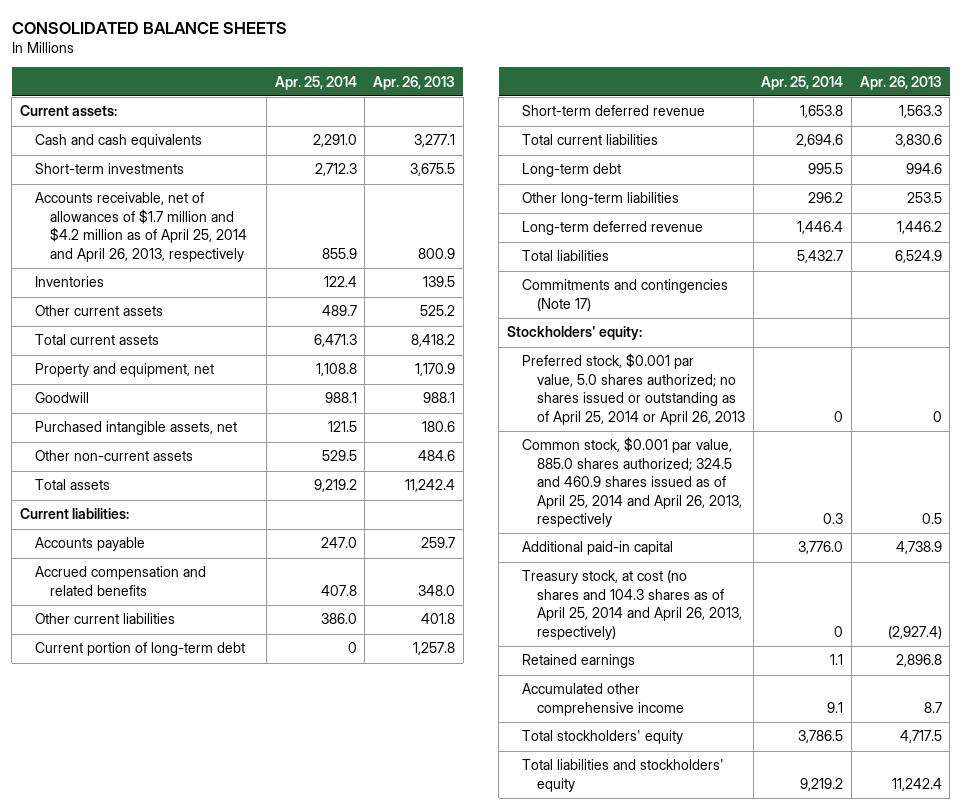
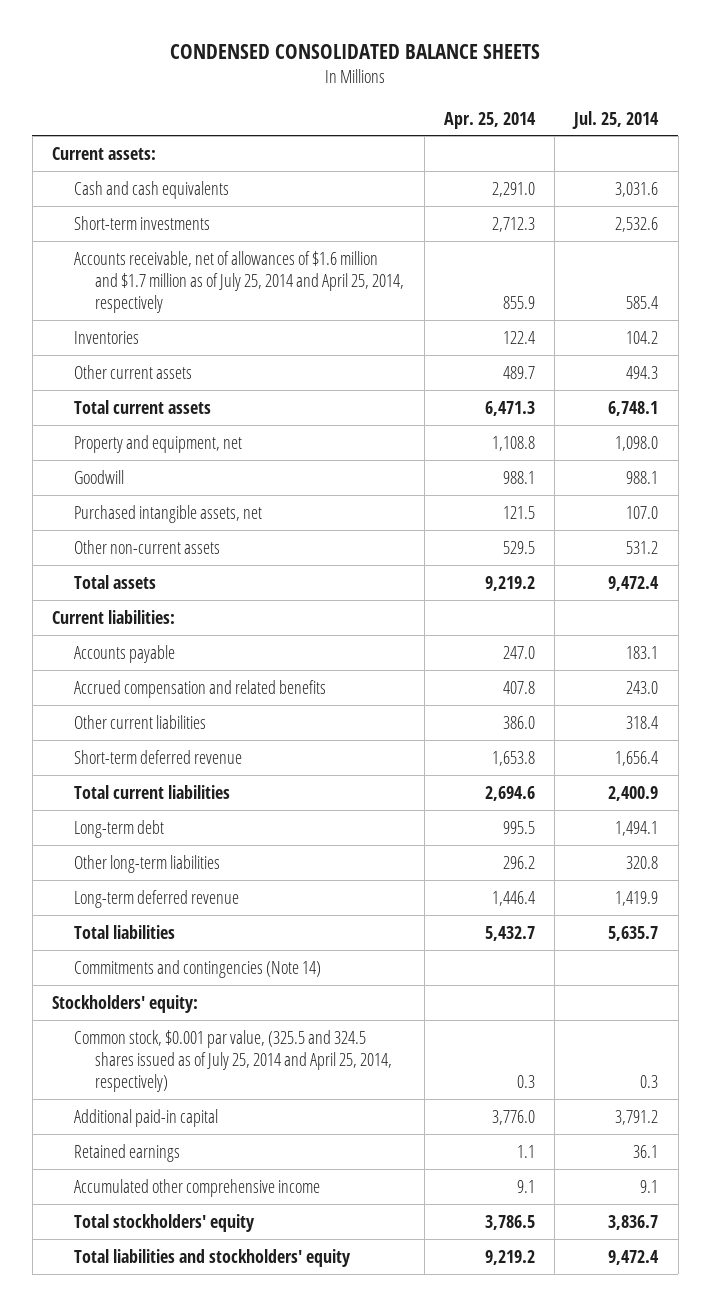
[11,21,287,34] CONSOLIDATED BALANCE SHEETS -> [170,44,541,60] CONDENSED CONSOLIDATED BALANCE SHEETS
[372,75,455,90] Apr. 26, 2013 -> none
none -> [572,110,660,129] Jul. 25, 2014
[35,192,248,262] Accounts receivable, net of allowances of $1.7 million and $4.2 million as of April 25, 2014 and April 26, 2013, respectively -> [73,250,405,314] Accounts receivable, net of allowances of $1.6 million and $1.7 million as of July 25, 2014 and April 25, 2014, respectively
[35,642,246,657] Current portion of long-term debt -> none
[522,279,729,311] Commitments and contingencies (Note 17) -> [73,959,321,978] Commitments and contingencies (Note 14)
[522,353,746,425] Preferred stock, $0.001 par value, 5.0 shares authorized; no shares issued or outstanding as of April 25, 2014 or April 26, 2013 -> none
[522,437,743,527] Common stock, $0.001 par value, 885.0 shares authorized; 324.5 and 460.9 shares issued as of April 25, 2014 and April 26, 2013, respectively -> [73,1029,393,1093] Common stock, $0.001 par value, (325.5 and 324.5 shares issued as of July 25, 2014 and April 25, 2014, respectively)
[522,570,743,640] Treasury stock, at cost (no shares and 104.3 shares as of April 25, 2014 and April 26, 2013, respectively) -> none

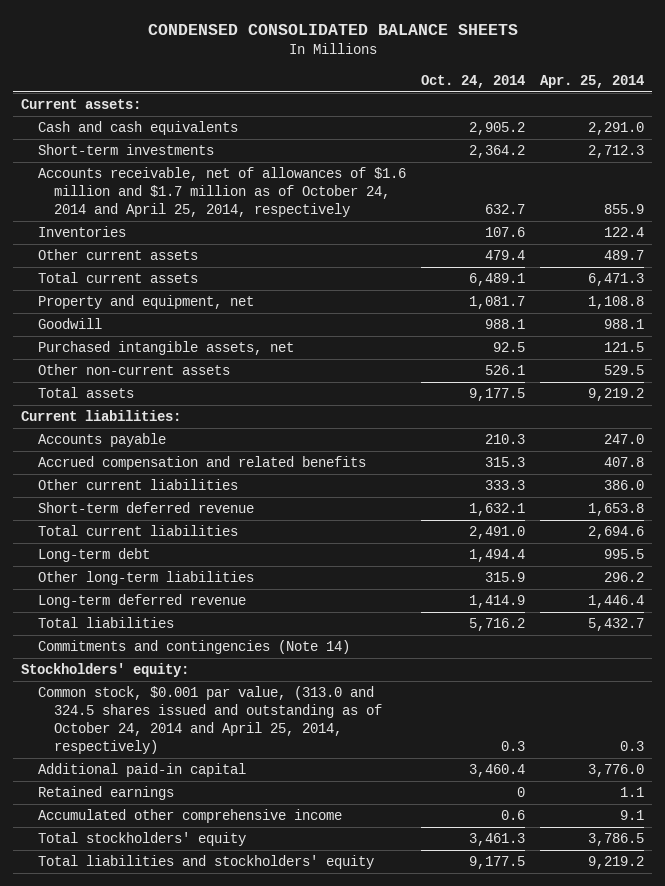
[572,110,660,129] Jul. 25, 2014 -> none
none -> [420,74,525,88] Oct. 24, 2014
[73,250,405,314] Accounts receivable, net of allowances of $1.6 million and $1.7 million as of July 25, 2014 and April 25, 2014, respectively -> [37,167,406,218] Accounts receivable, net of allowances of $1.6 million and $1.7 million as of October 24, 2014 and April 25, 2014, respectively
[73,1029,393,1093] Common stock, $0.001 par value, (325.5 and 324.5 shares issued as of July 25, 2014 and April 25, 2014, respectively) -> [37,686,383,755] Common stock, $0.001 par value, (313.0 and 324.5 shares issued and outstanding as of October 24, 2014 and April 25, 2014, respectively)

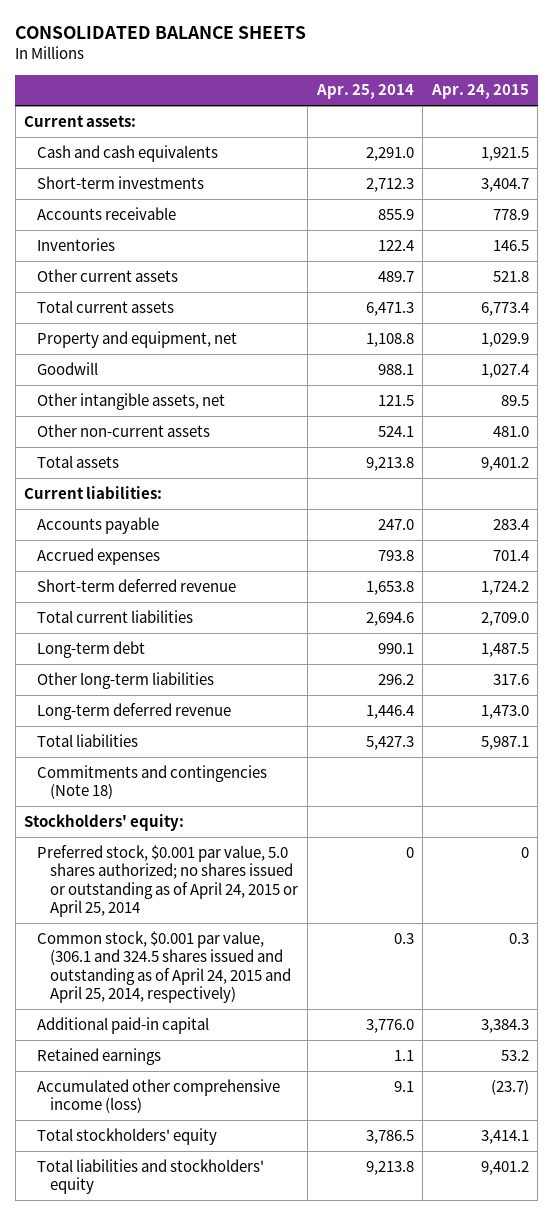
[147,24,518,36] CONDENSED CONSOLIDATED BALANCE SHEETS -> [15,25,307,39] CONSOLIDATED BALANCE SHEETS
[420,74,525,88] Oct. 24, 2014 -> none
none -> [430,84,529,100] Apr. 24, 2015
[37,167,406,218] Accounts receivable, net of allowances of $1.6 million and $1.7 million as of October 24, 2014 and April 25, 2014, respectively -> [37,206,177,220] Accounts receivable
[37,341,294,356] Purchased intangible assets, net -> [37,392,226,410] Other intangible assets, net
[604,365,645,376] 529.5 -> [377,425,414,437] 524.1
[588,388,645,402] 9,219.2 -> [365,456,414,471] 9,213.8
[37,456,366,471] Accrued compensation and related benefits -> none
[37,479,238,491] Other current liabilities -> none
none -> [37,547,161,565] Accrued expenses
[604,549,645,560] 995.5 -> [377,642,414,654] 990.1
[588,618,645,632] 5,432.7 -> [365,735,414,750] 5,427.3
[37,640,350,655] Commitments and contingencies (Note 14) -> [37,764,268,800] Commitments and contingencies (Note 18)
none -> [37,844,299,918] Preferred stock, $0.001 par value, 5.0 shares authorized; no shares issued or outstanding as of April 24, 2015 or April 25, 2014
[37,686,383,755] Common stock, $0.001 par value, (313.0 and 324.5 shares issued and outstanding as of October 24, 2014 and April 25, 2014, respectively) -> [37,930,292,1004] Common stock, $0.001 par value, (306.1 and 324.5 shares issued and outstanding as of April 24, 2015 and April 25, 2014, respectively)
[37,809,342,824] Accumulated other comprehensive income -> [37,1078,281,1114] Accumulated other comprehensive income (loss)
[588,856,645,870] 9,219.2 -> [365,1160,414,1175] 9,213.8

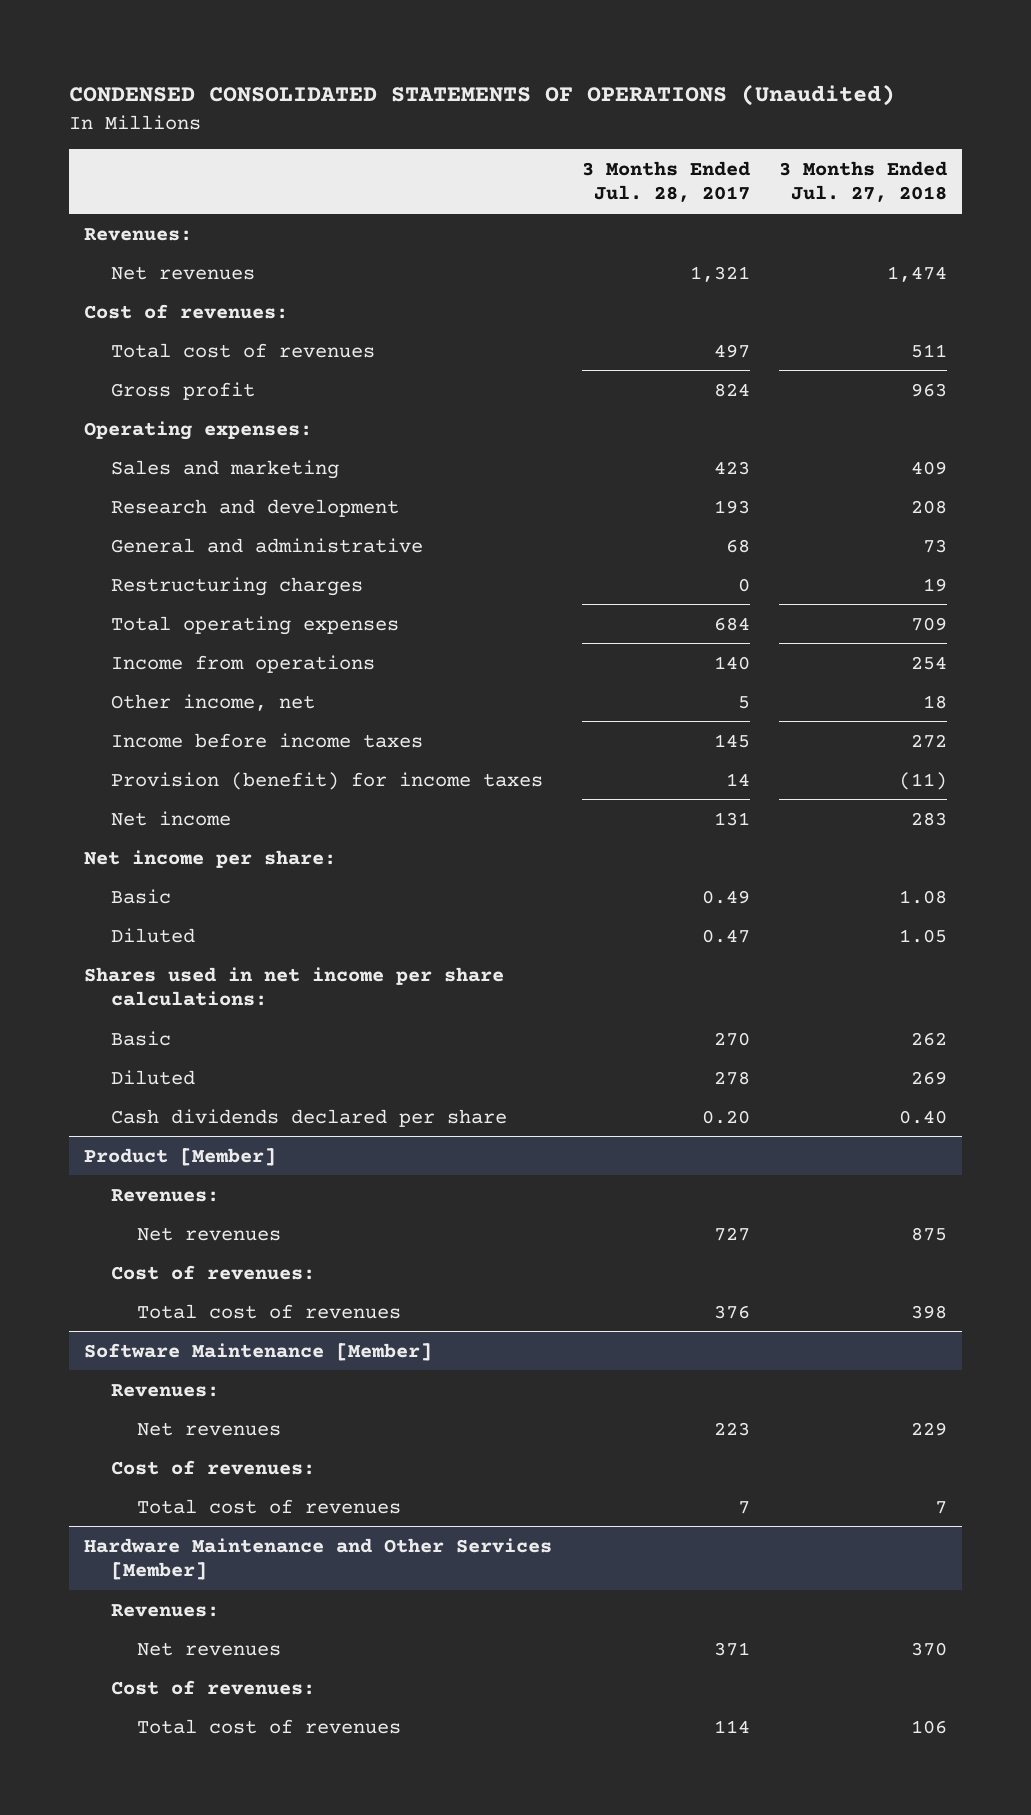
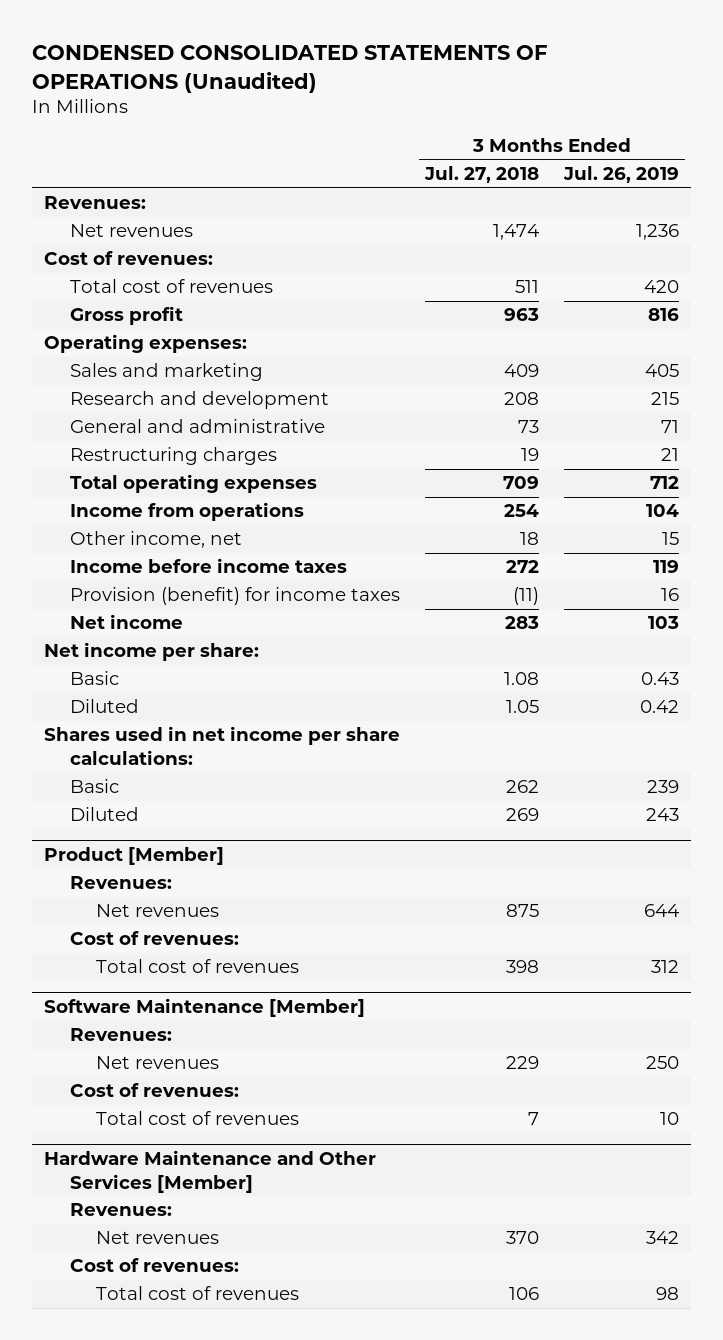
[581,160,750,203] 3 Months Ended Jul. 28, 2017 -> none
none -> [562,166,679,184] Jul. 26, 2019
[110,1108,507,1127] Cash dividends declared per share -> none

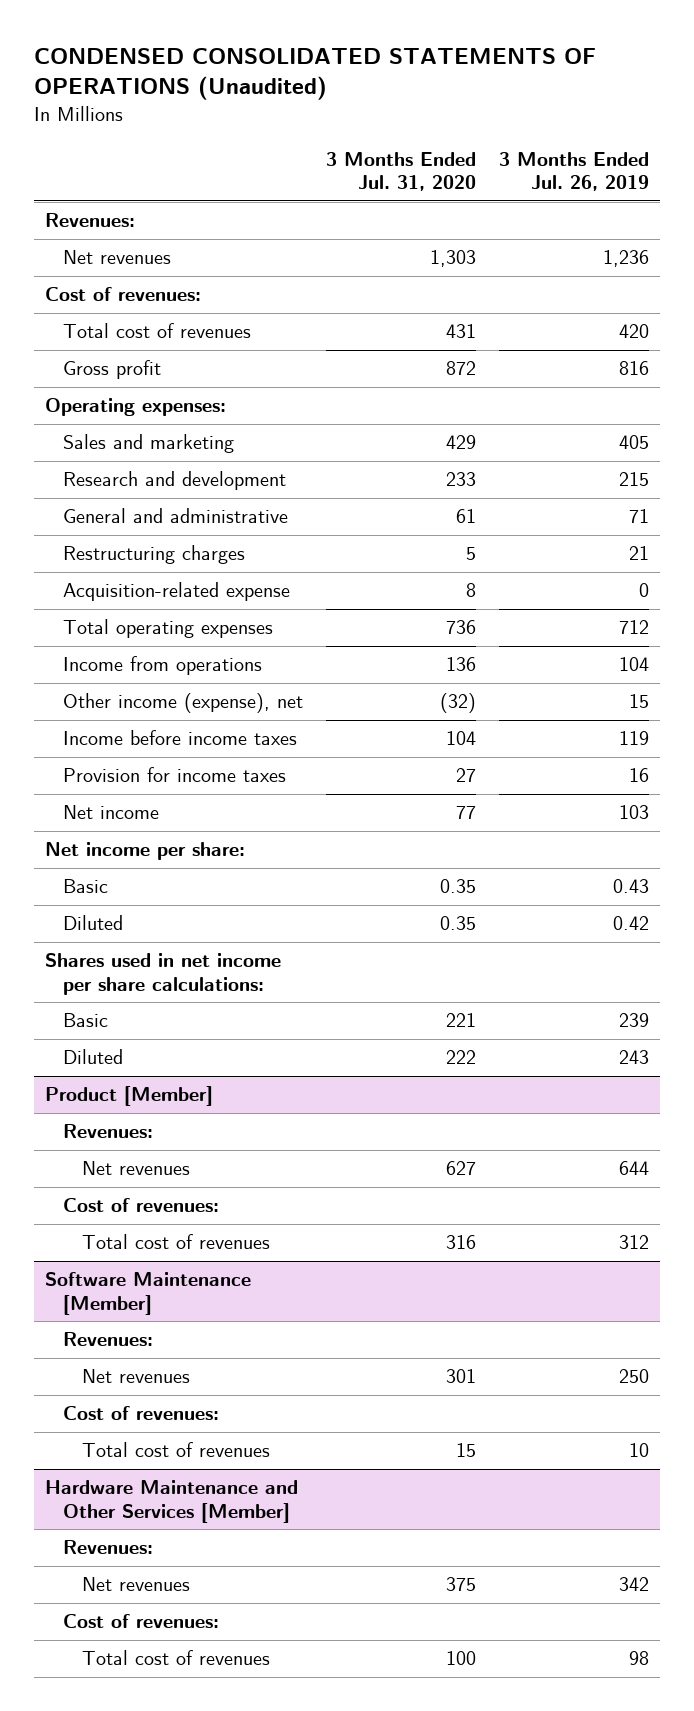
[423,166,539,184] Jul. 27, 2018 -> none
none -> [326,151,477,192] 3 Months Ended Jul. 31, 2020
none -> [63,582,291,602] Acquisition-related expense
[70,531,243,549] Other income, net -> [63,693,304,714] Other income (expense), net
[70,587,401,606] Provision (benefit) for income taxes -> [63,767,287,783] Provision for income taxes

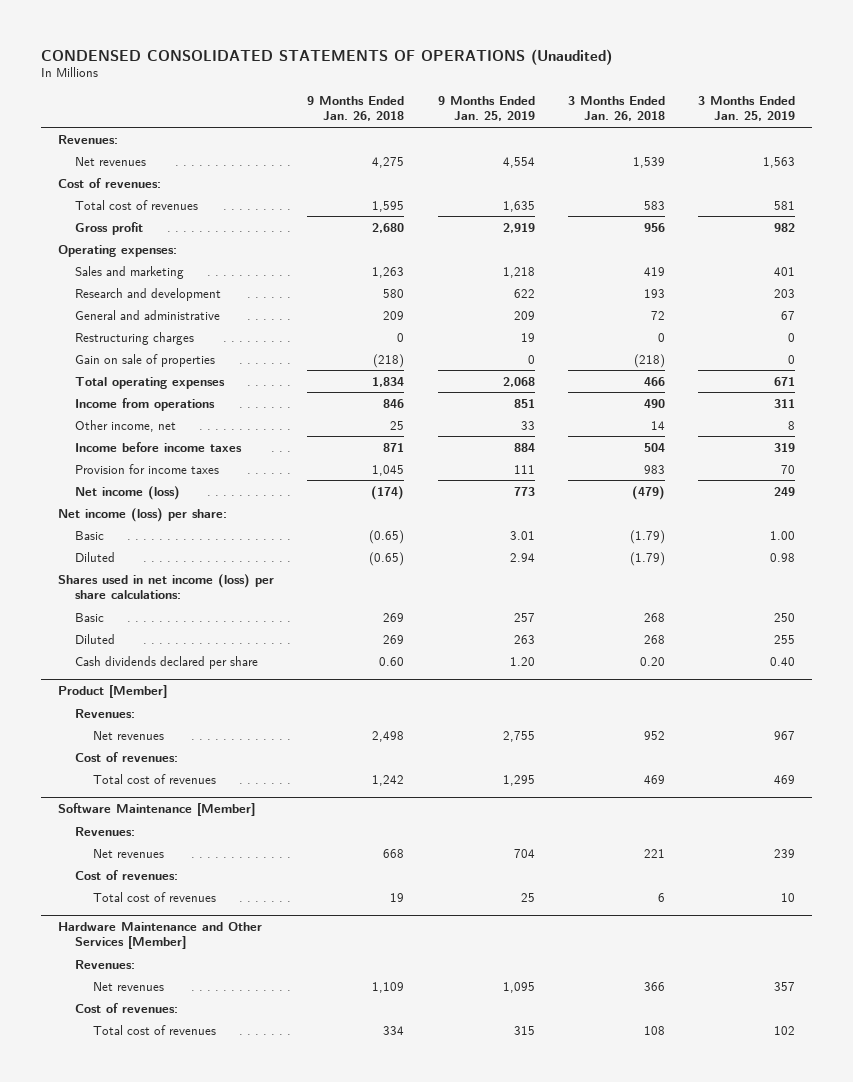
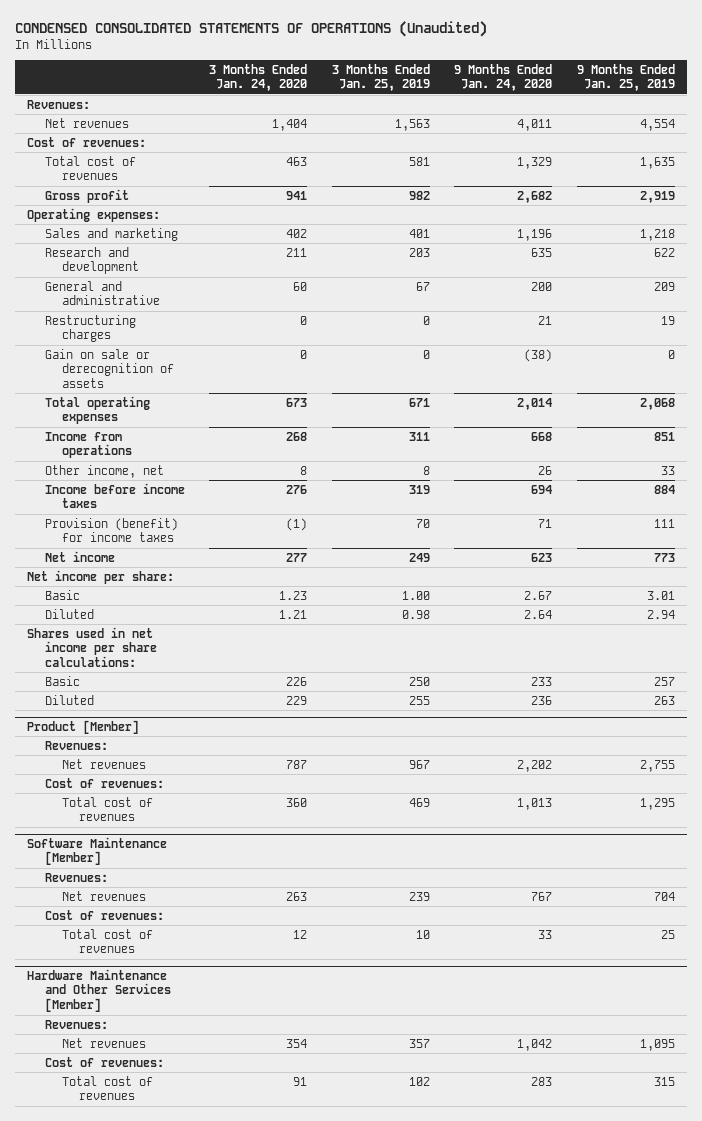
[307,96,405,122] 9 Months Ended Jan. 26, 2018 -> none
[568,96,666,122] 3 Months Ended Jan. 26, 2018 -> none
none -> [209,63,308,92] 3 Months Ended Jan. 24, 2020
none -> [454,63,553,92] 9 Months Ended Jan. 24, 2020
[75,353,216,367] Gain on sale of properties -> [44,348,174,388] Gain on sale or derecognition of assets
[75,463,220,474] Provision for income taxes -> [44,517,178,543] Provision (benefit) for income taxes
[75,485,181,500] Net income (loss) -> [44,550,115,562] Net income
[57,507,227,522] Net income (loss) per share: -> [27,569,175,584] Net income per share:
[57,573,274,599] Shares used in net income (loss) per share calculations: -> [27,626,157,667] Shares used in net income per share calculations:
[75,655,259,669] Cash dividends declared per share -> none

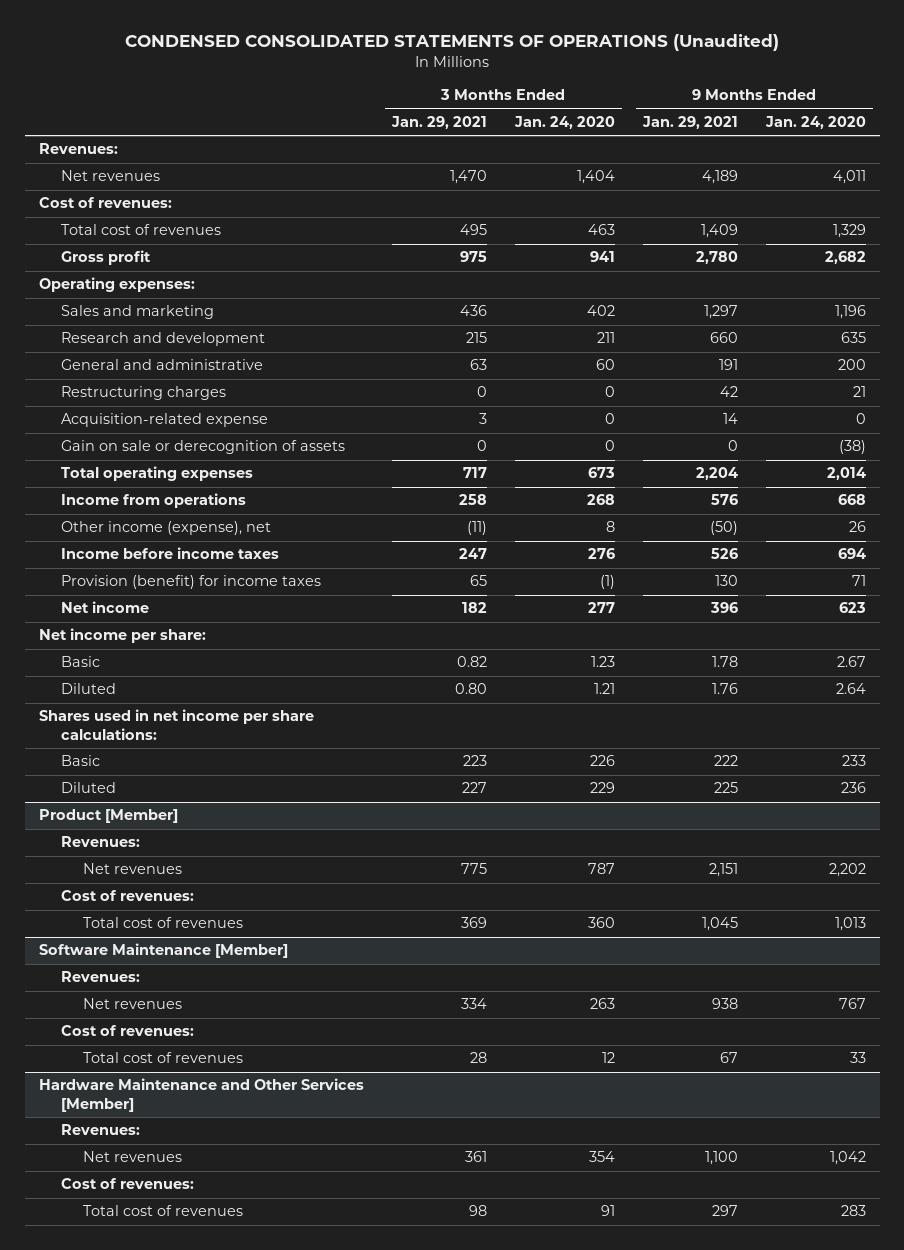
[331,63,430,92] 3 Months Ended Jan. 25, 2019 -> none
[577,63,676,92] 9 Months Ended Jan. 25, 2019 -> none
none -> [390,115,487,129] Jan. 29, 2021
none -> [641,115,738,129] Jan. 29, 2021
none -> [60,413,268,428] Acquisition-related expense
[44,464,164,478] Other income, net -> [60,521,271,536] Other income (expense), net

